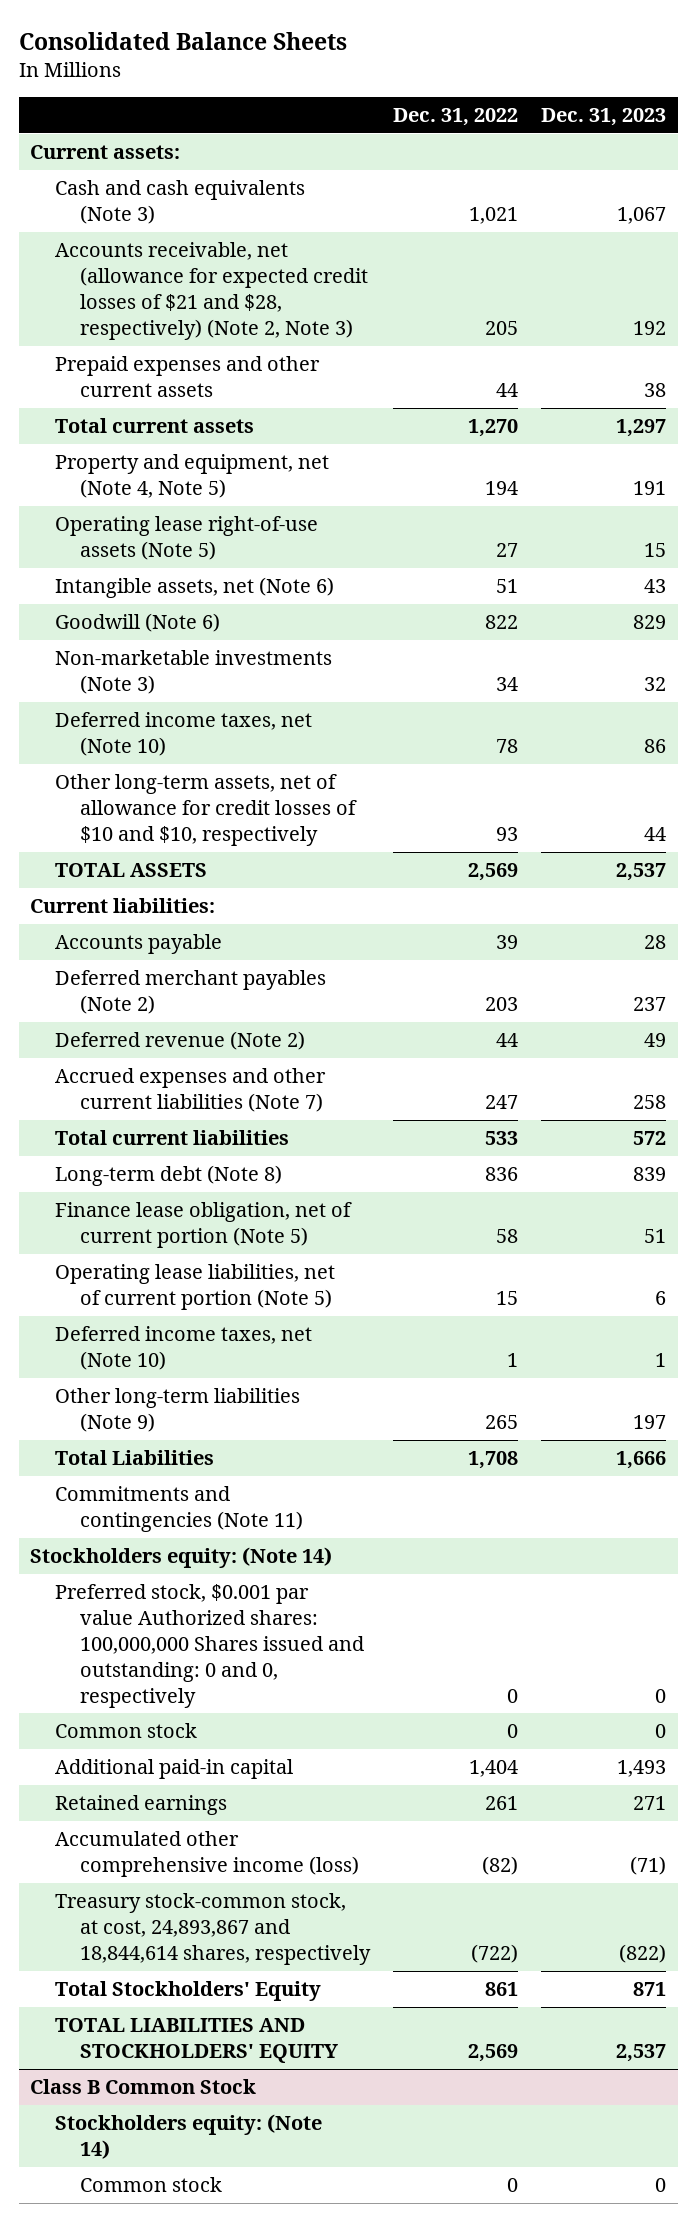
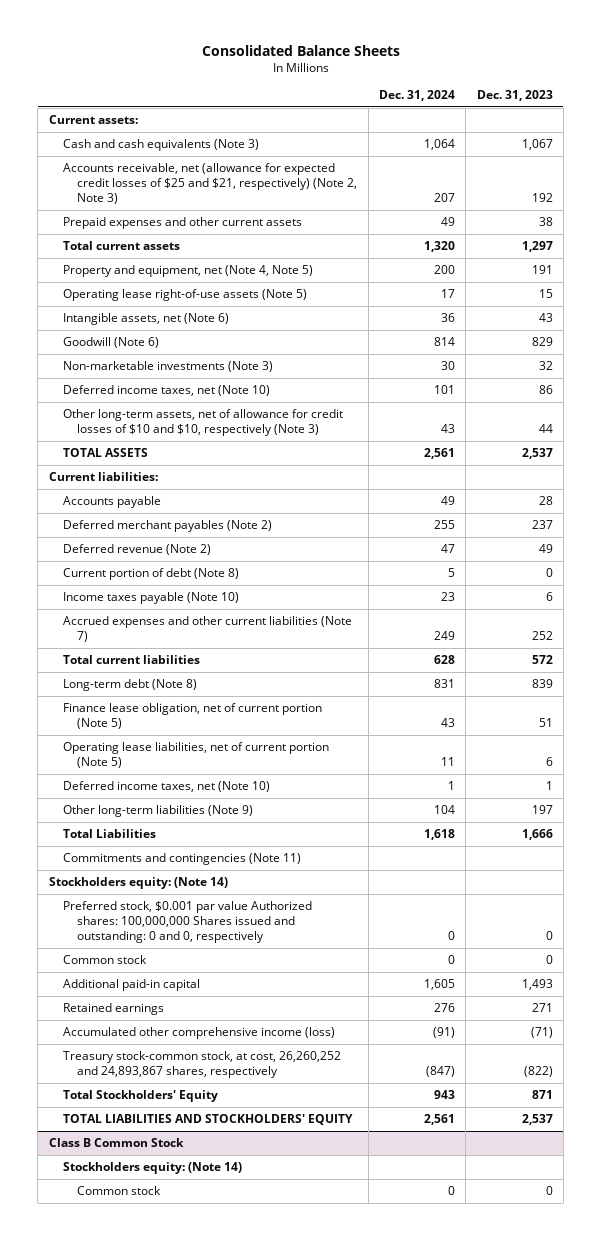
[393,108,519,127] Dec. 31, 2022 -> none
none -> [379,90,456,102] Dec. 31, 2024
[55,242,369,340] Accounts receivable, net (allowance for expected credit losses of $21 and $28, respectively) (Note 2, Note 3) -> [63,162,358,204] Accounts receivable, net (allowance for expected credit losses of $25 and $21, respectively) (Note 2, Note 3)
[55,774,358,846] Other long-term assets, net of allowance for credit losses of $10 and $10, respectively -> [63,408,344,436] Other long-term assets, net of allowance for credit losses of $10 and $10, respectively (Note 3)
none -> [63,567,240,580] Current portion of debt (Note 8)
none -> [63,591,240,604] Income taxes payable (Note 10)
[633,1095,667,1110] 258 -> [531,630,553,640] 252
[55,1893,372,1965] Treasury stock-common stock, at cost, 24,893,867 and 18,844,614 shares, respectively -> [63,1050,342,1078] Treasury stock-common stock, at cost, 26,260,252 and 24,893,867 shares, respectively

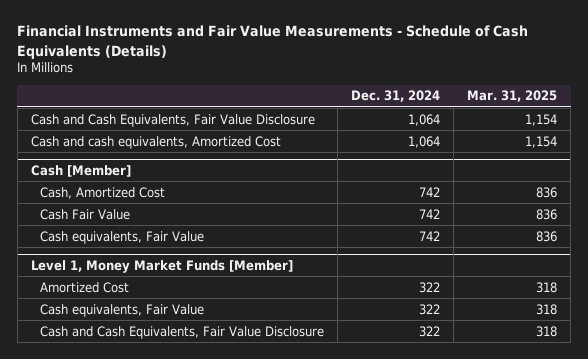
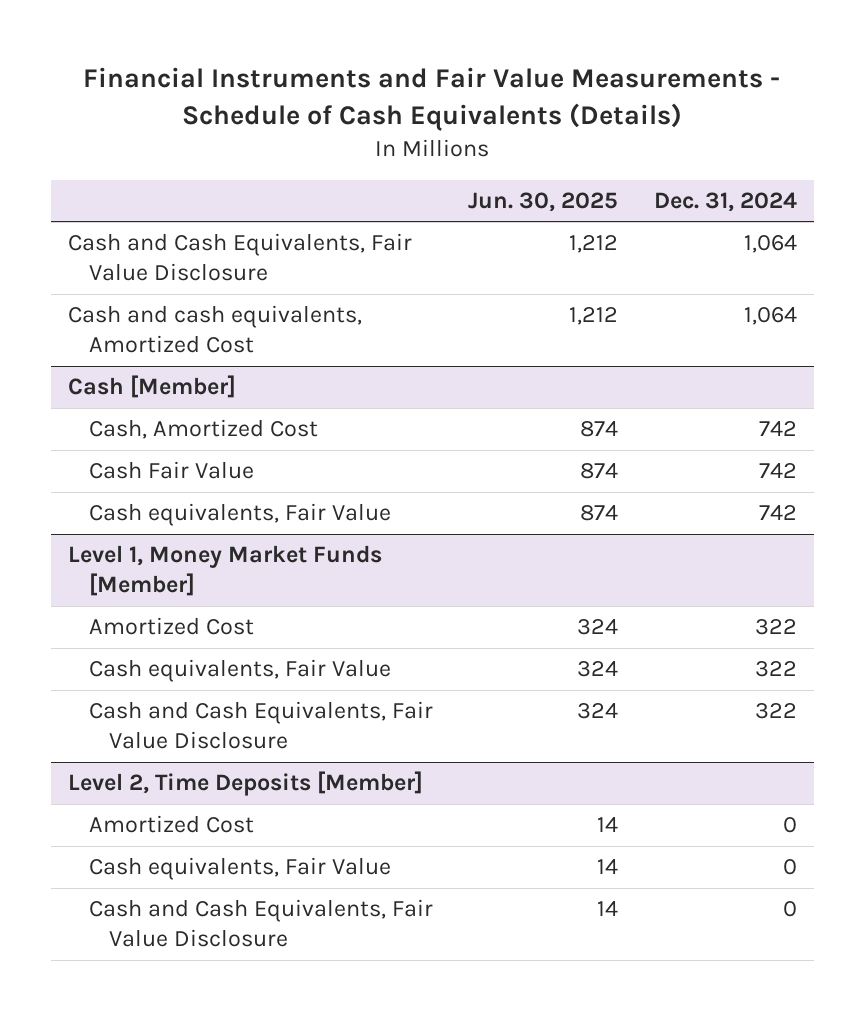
[467,90,558,103] Mar. 31, 2025 -> none
none -> [468,191,619,212] Jun. 30, 2025
none -> [68,771,424,797] Level 2, Time Deposits [Member]
none -> [88,815,254,834] Amortized Cost
none -> [88,857,391,881] Cash equivalents, Fair Value
none -> [88,899,433,948] Cash and Cash Equivalents, Fair Value Disclosure

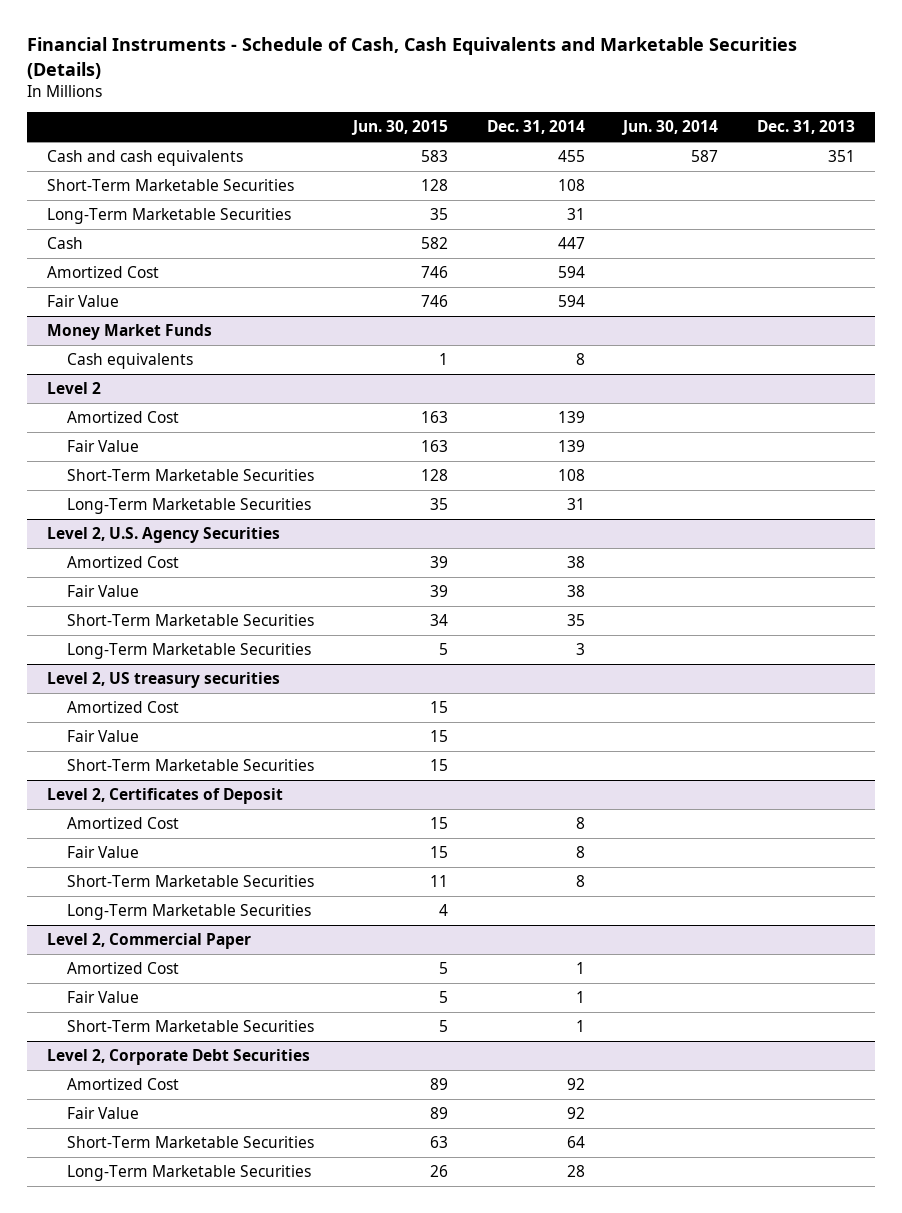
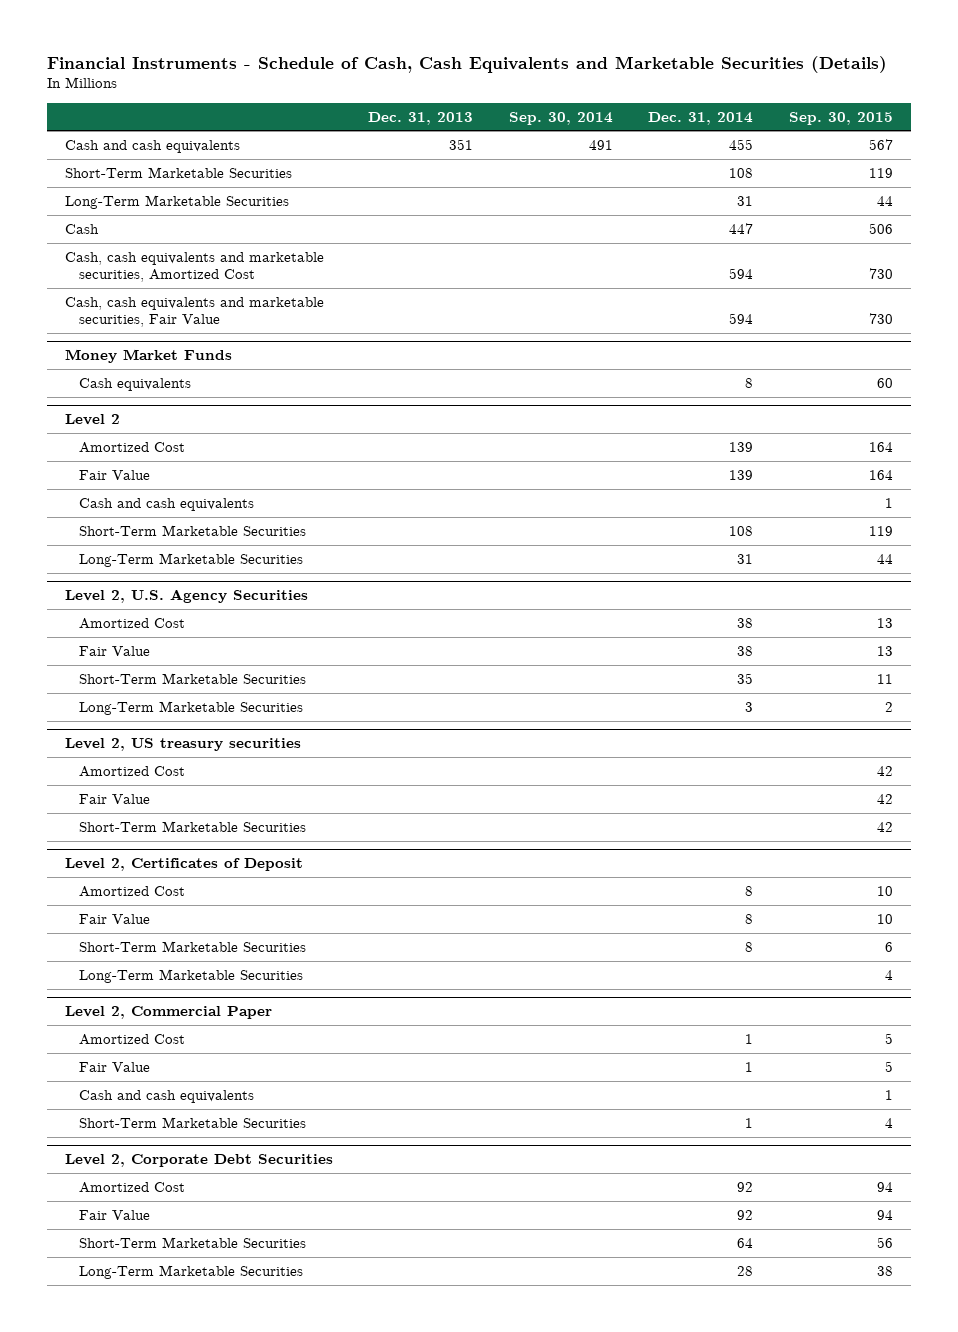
[350,120,448,136] Jun. 30, 2015 -> none
[621,120,719,136] Jun. 30, 2014 -> none
none -> [508,111,613,125] Sep. 30, 2014
none -> [788,111,893,125] Sep. 30, 2015
[46,266,159,279] Amortized Cost -> [64,251,324,283] Cash, cash equivalents and marketable securities, Amortized Cost
[46,295,119,308] Fair Value -> [64,296,324,328] Cash, cash equivalents and marketable securities, Fair Value
none -> [78,497,254,511] Cash and cash equivalents
none -> [78,1089,254,1103] Cash and cash equivalents

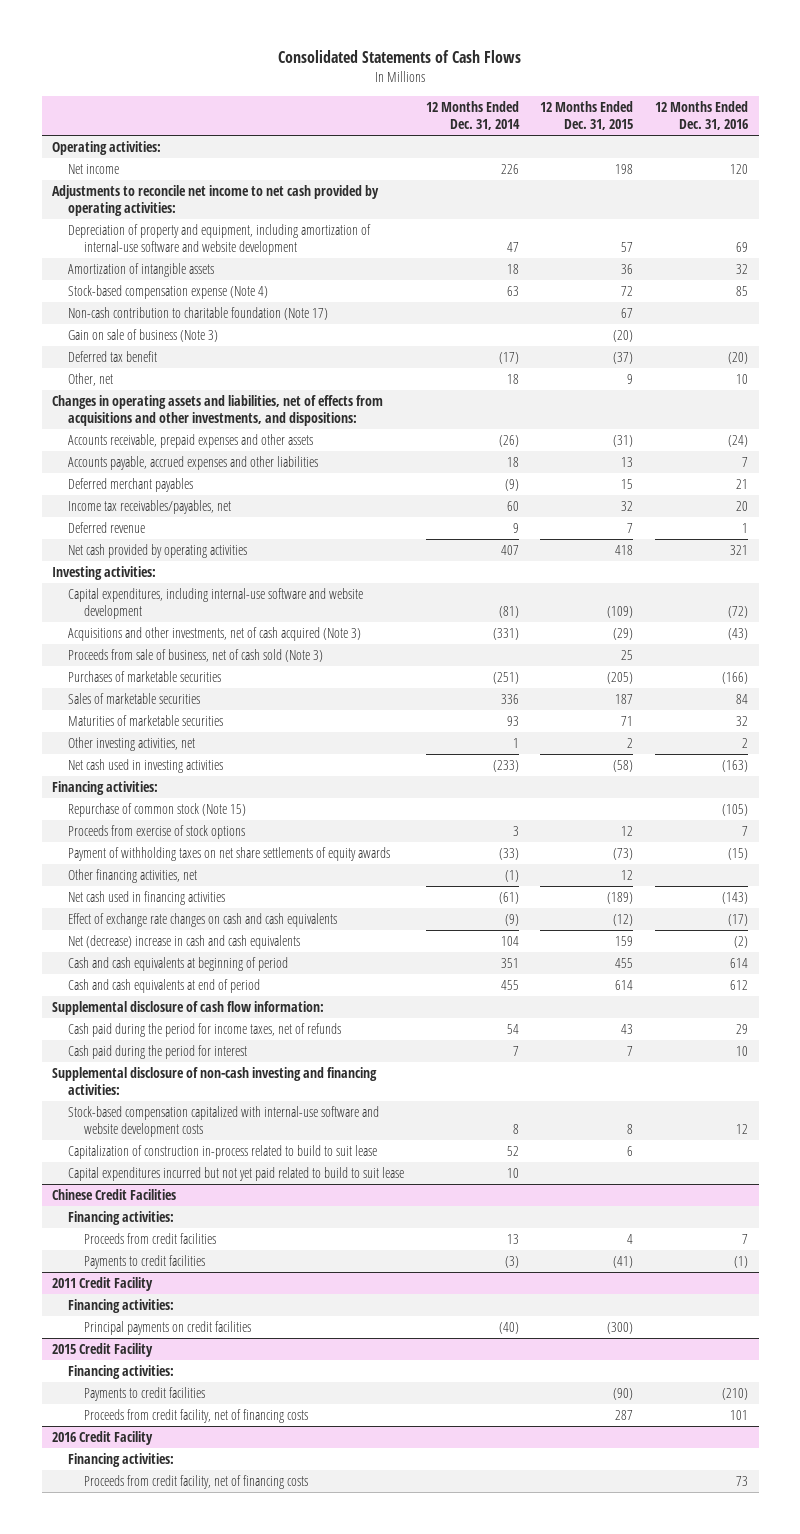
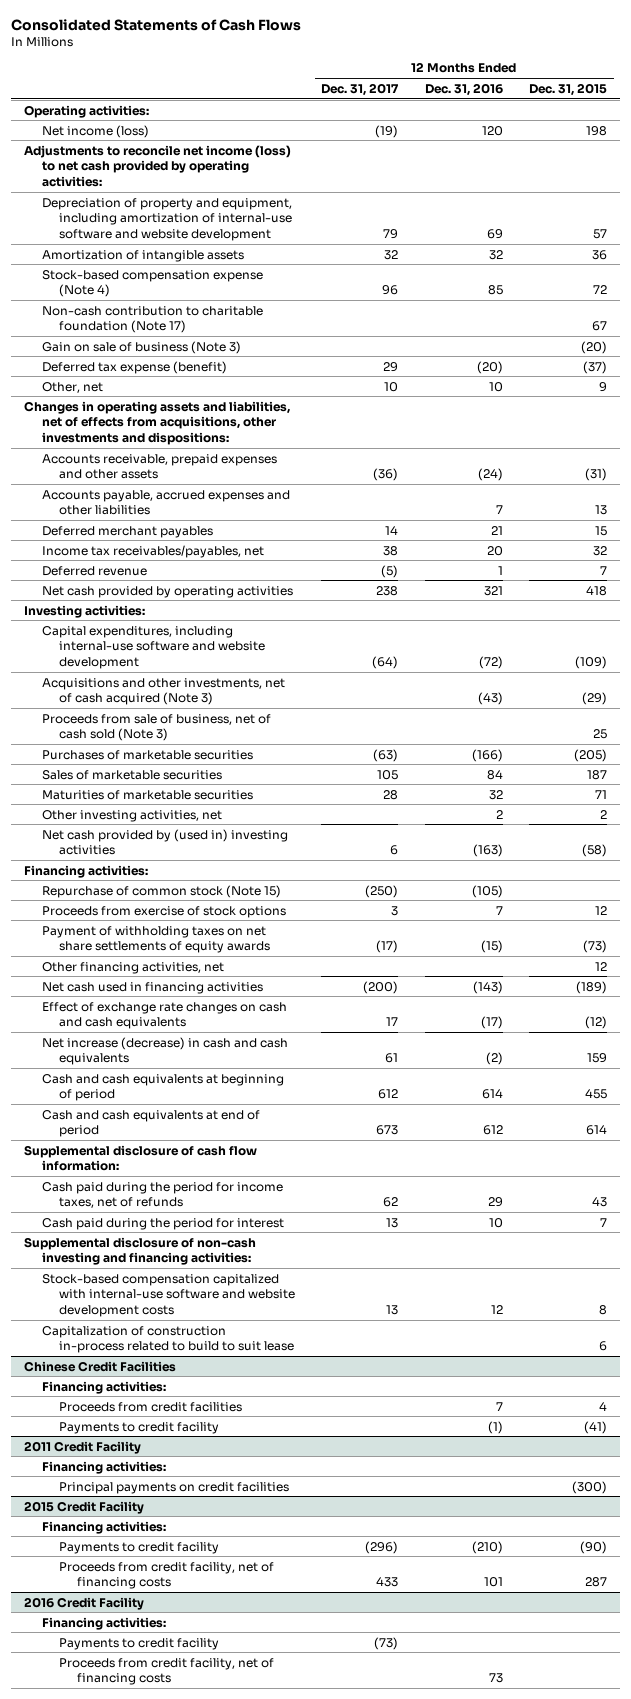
[425,101,520,130] 12 Months Ended Dec. 31, 2014 -> none
none -> [321,82,400,96] Dec. 31, 2017
[68,164,120,175] Net income -> [41,124,149,138] Net income (loss)
[52,185,380,216] Adjustments to reconcile net income to net cash provided by operating activities: -> [23,144,291,187] Adjustments to reconcile net income (loss) to net cash provided by operating activities:
[68,351,158,363] Deferred tax benefit -> [41,360,227,374] Deferred tax expense (benefit)
[52,395,384,426] Changes in operating assets and liabilities, net of effects from acquisitions and other investments, and dispositions: -> [23,400,290,445] Changes in operating assets and liabilities, net of effects from acquisitions, other investments and dispositions:
[68,759,224,774] Net cash used in investing activities -> [41,828,288,856] Net cash provided by (used in) investing activities
[68,935,301,950] Net (decrease) increase in cash and cash equivalents -> [41,1036,288,1066] Net increase (decrease) in cash and cash equivalents
[68,1167,405,1182] Capital expenditures incurred but not yet paid related to build to suit lease -> none
[84,1255,206,1270] Payments to credit facilities -> [59,1421,220,1434] Payments to credit facility
[84,1387,206,1402] Payments to credit facilities -> [59,1541,220,1554] Payments to credit facility
none -> [59,1637,220,1650] Payments to credit facility

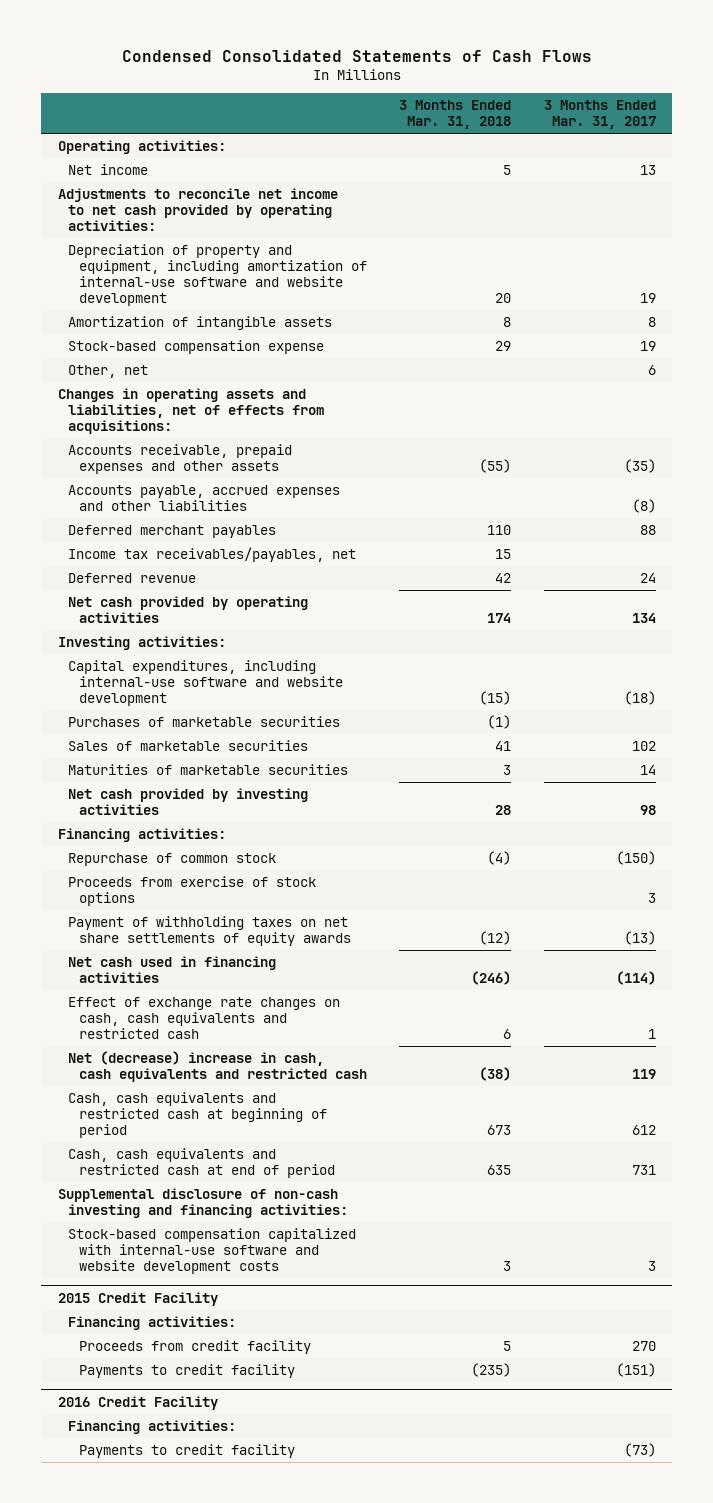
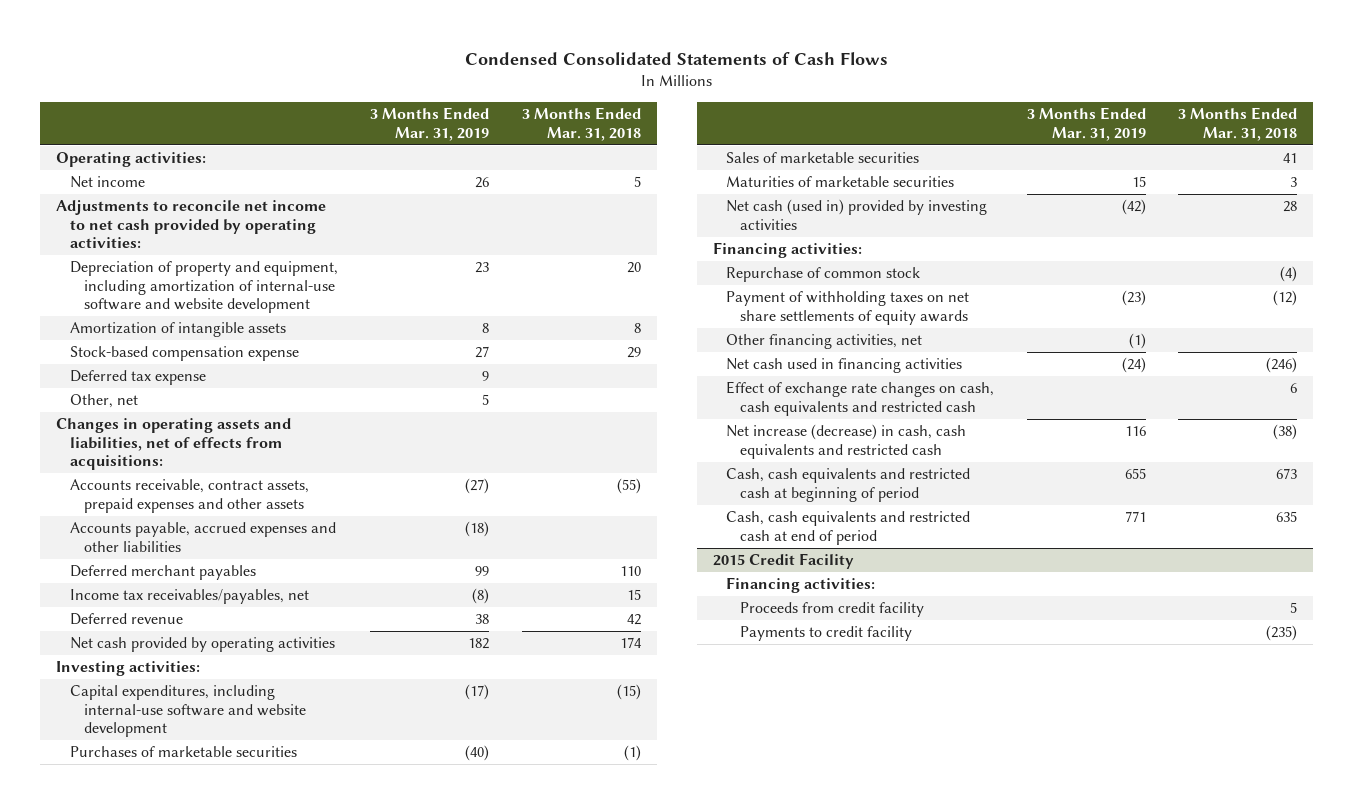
[543,100,656,130] 3 Months Ended Mar. 31, 2017 -> none
none -> [370,107,490,141] 3 Months Ended Mar. 31, 2019
none -> [69,370,206,386] Deferred tax expense
[68,443,293,474] Accounts receivable, prepaid expenses and other assets -> [69,479,309,513] Accounts receivable, contract assets, prepaid expenses and other assets
[68,787,309,815] Net cash provided by investing activities -> [726,199,988,230] Net cash (used in) provided by investing activities
[68,875,317,906] Proceeds from exercise of stock options -> none
none -> [726,334,923,350] Other financing activities, net
[68,1050,368,1082] Net (decrease) increase in cash, cash equivalents and restricted cash -> [726,424,967,459] Net increase (decrease) in cash, cash equivalents and restricted cash
[57,1187,349,1218] Supplemental disclosure of non-cash investing and financing activities: -> none
[68,1227,357,1274] Stock-based compensation capitalized with internal-use software and website development costs -> none
[57,1395,218,1410] 2016 Credit Facility -> none
[68,1419,237,1434] Financing activities: -> none
[79,1443,296,1458] Payments to credit facility -> none

